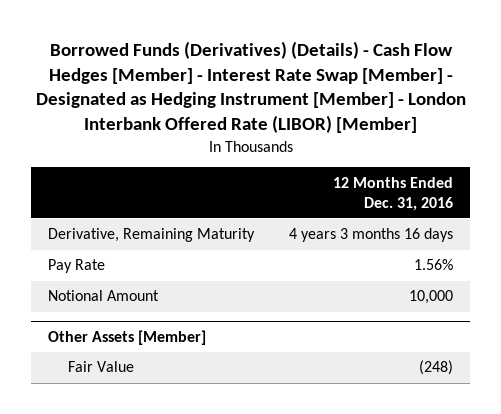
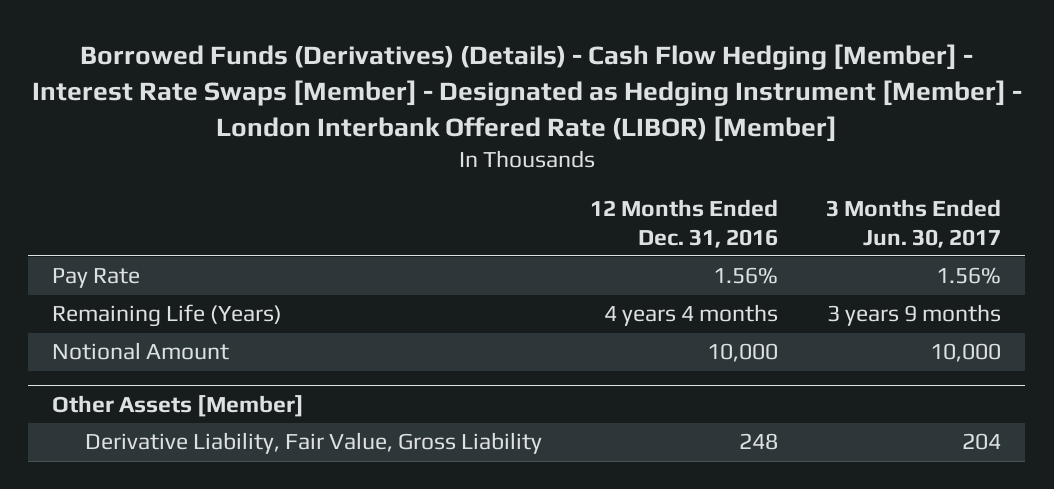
[35,40,466,134] Borrowed Funds (Derivatives) (Details) - Cash Flow Hedges [Member] - Interest Rate Swap [Member] - Designated as Hedging Instrument [Member] - London Interbank Offered Rate (LIBOR) [Member] -> [31,44,1022,142] Borrowed Funds (Derivatives) (Details) - Cash Flow Hedging [Member] - Interest Rate Swaps [Member] - Designated as Hedging Instrument [Member] - London Interbank Offered Rate (LIBOR) [Member]
none -> [826,199,1002,248] 3 Months Ended Jun. 30, 2017
[48,228,256,243] Derivative, Remaining Maturity -> none
none -> [52,304,283,328] Remaining Life (Years)
[67,361,134,373] Fair Value -> [84,432,542,455] Derivative Liability, Fair Value, Gross Liability
[418,360,453,376] (248) -> [738,433,778,451] 248

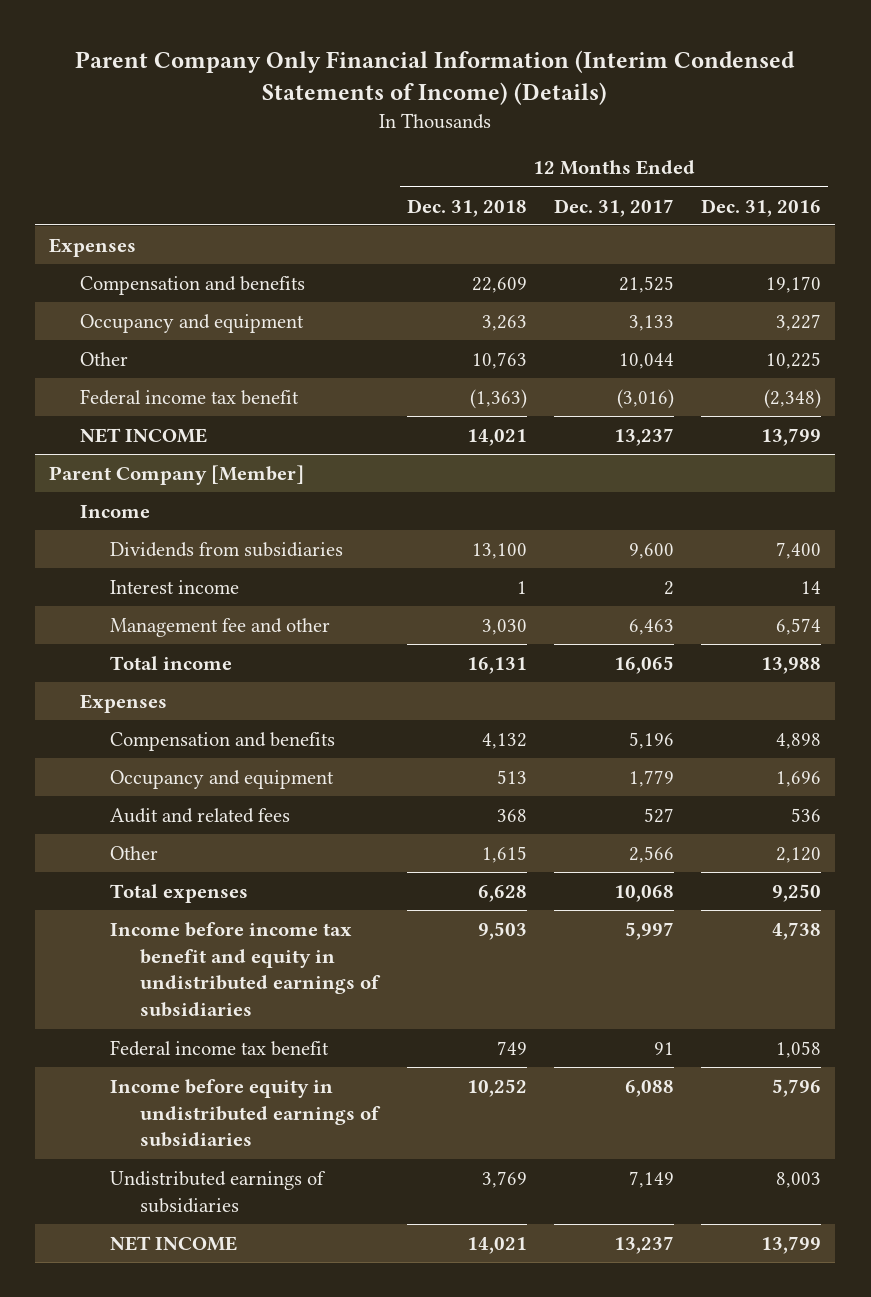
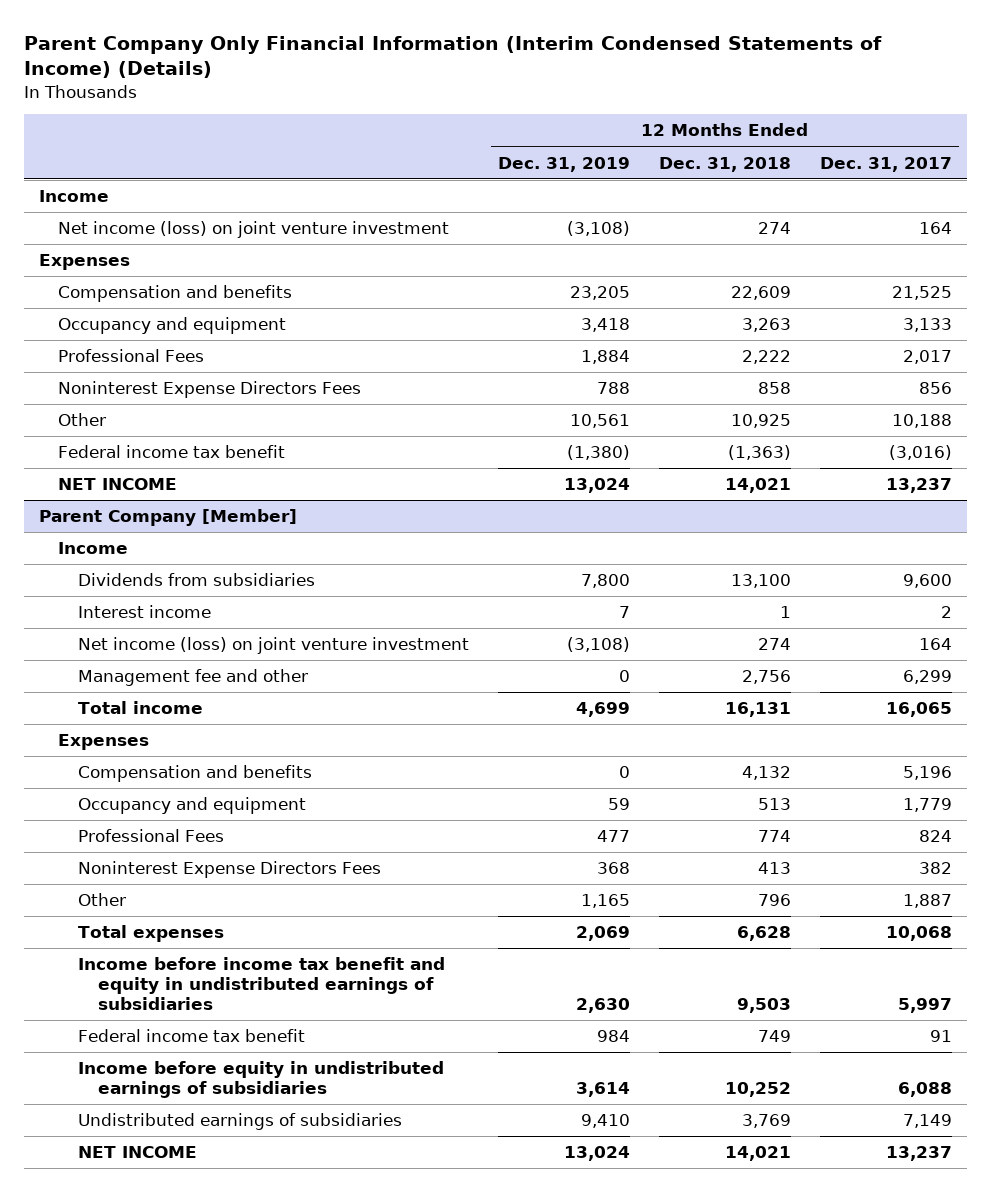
[701,198,822,217] Dec. 31, 2016 -> none
none -> [498,156,631,172] Dec. 31, 2019
none -> [38,190,109,203] Income
none -> [58,221,450,239] Net income (loss) on joint venture investment
none -> [58,349,205,363] Professional Fees
none -> [58,381,362,399] Noninterest Expense Directors Fees
[471,351,527,369] 10,763 -> [731,414,792,429] 10,925
[618,352,674,369] 10,044 -> [892,414,953,429] 10,188
none -> [78,637,470,655] Net income (loss) on joint venture investment
[481,618,527,635] 3,030 -> [742,670,792,685] 2,756
[628,618,674,635] 6,463 -> [903,670,953,685] 6,299
[109,807,290,823] Audit and related fees -> none
none -> [78,829,225,843] Professional Fees
none -> [78,861,382,879] Noninterest Expense Directors Fees
[481,845,527,863] 1,615 -> [758,894,792,907] 796
[628,845,674,863] 2,566 -> [903,894,953,909] 1,887

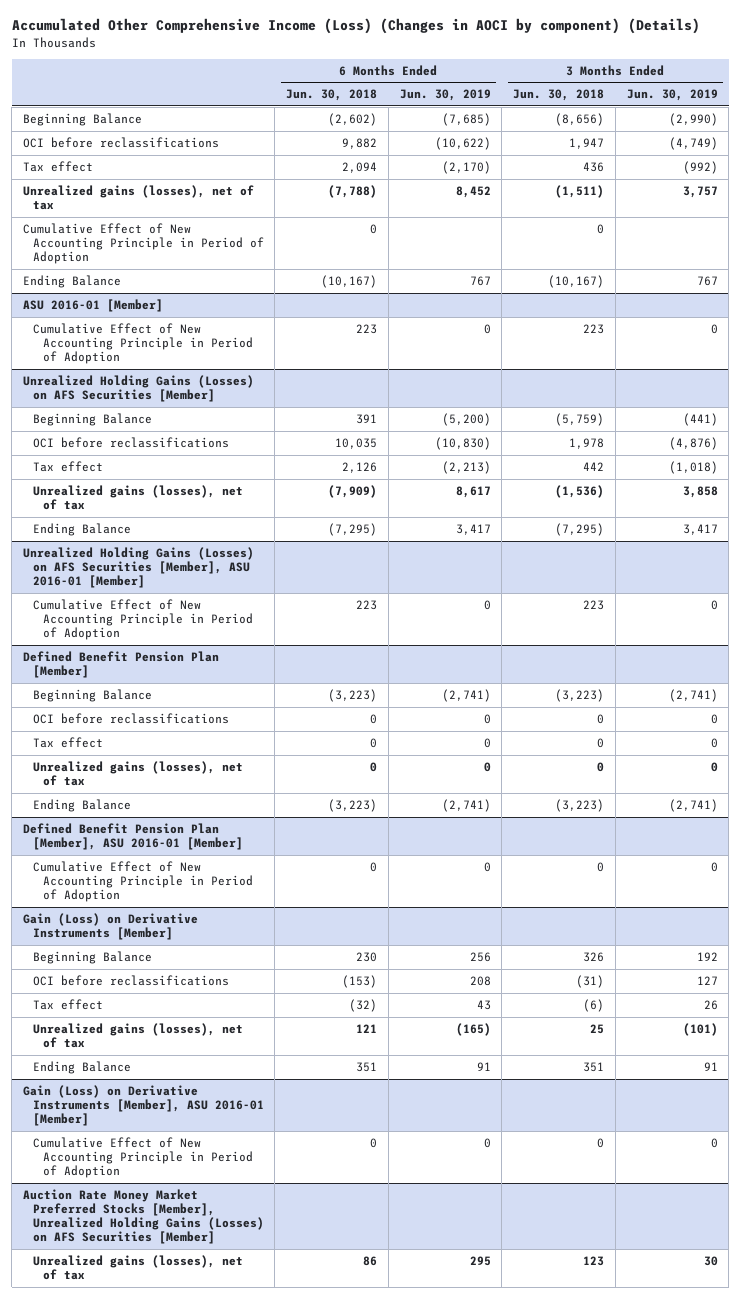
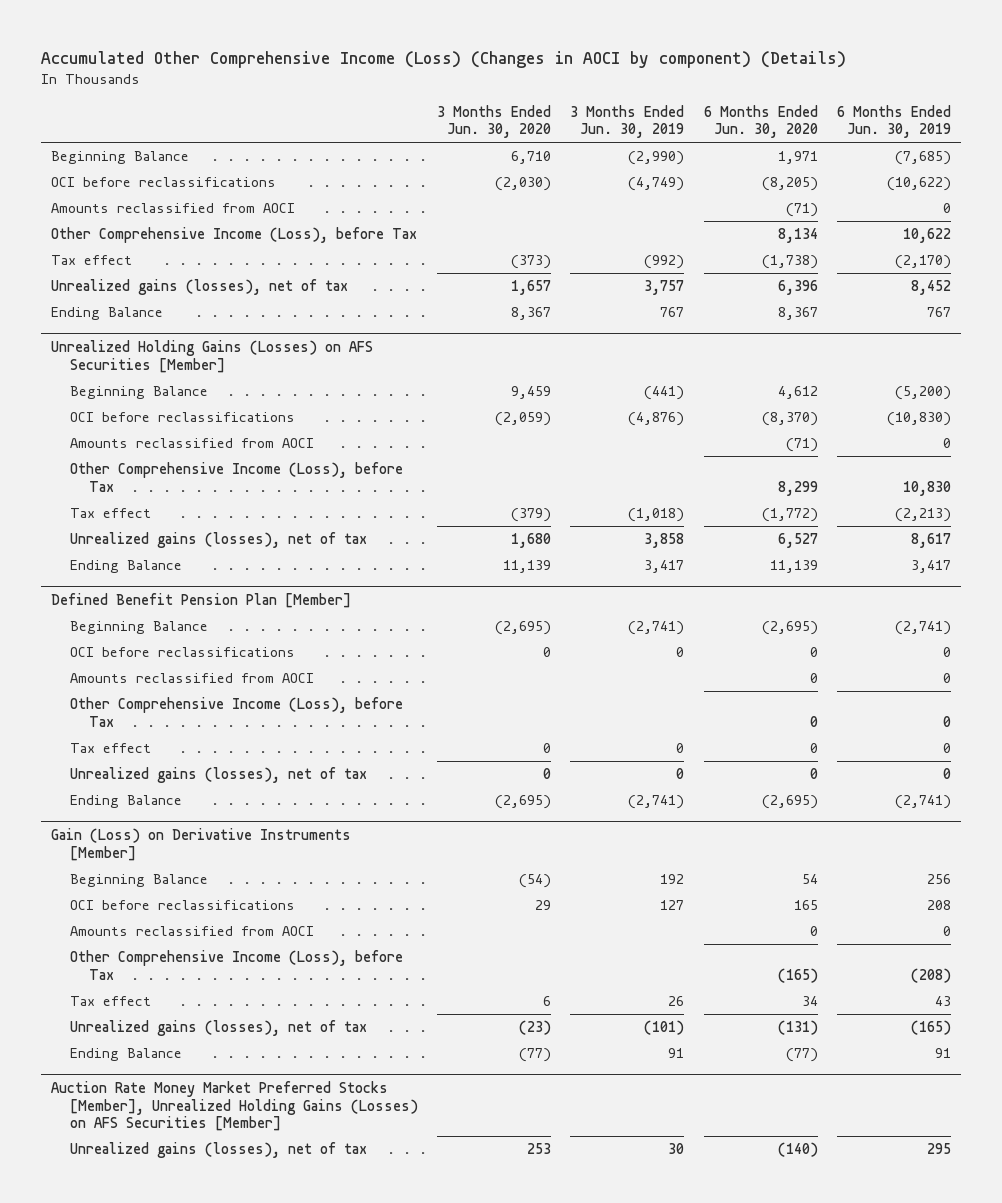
[286,89,378,102] Jun. 30, 2018 -> none
[513,89,605,102] Jun. 30, 2018 -> none
none -> [437,104,552,139] 3 Months Ended Jun. 30, 2020
none -> [703,104,818,139] 6 Months Ended Jun. 30, 2020
none -> [50,203,295,214] Amounts reclassified from AOCI
none -> [50,227,417,244] Other Comprehensive Income (Loss), before Tax
[22,223,264,265] Cumulative Effect of New Accounting Principle in Period of Adoption -> none
[22,299,163,313] ASU 2016-01 [Member] -> none
[32,323,253,365] Cumulative Effect of New Accounting Principle in Period of Adoption -> none
none -> [69,438,314,449] Amounts reclassified from AOCI
none -> [69,462,403,492] Other Comprehensive Income (Loss), before Tax
[22,547,254,589] Unrealized Holding Gains (Losses) on AFS Securities [Member], ASU 2016-01 [Member] -> none
[32,599,253,641] Cumulative Effect of New Accounting Principle in Period of Adoption -> none
none -> [69,673,314,684] Amounts reclassified from AOCI
none -> [69,697,403,727] Other Comprehensive Income (Loss), before Tax
[22,823,243,851] Defined Benefit Pension Plan [Member], ASU 2016-01 [Member] -> none
[32,861,253,903] Cumulative Effect of New Accounting Principle in Period of Adoption -> none
none -> [69,926,314,937] Amounts reclassified from AOCI
none -> [69,950,403,980] Other Comprehensive Income (Loss), before Tax
[22,1085,264,1127] Gain (Loss) on Derivative Instruments [Member], ASU 2016-01 [Member] -> none
[32,1137,253,1179] Cumulative Effect of New Accounting Principle in Period of Adoption -> none

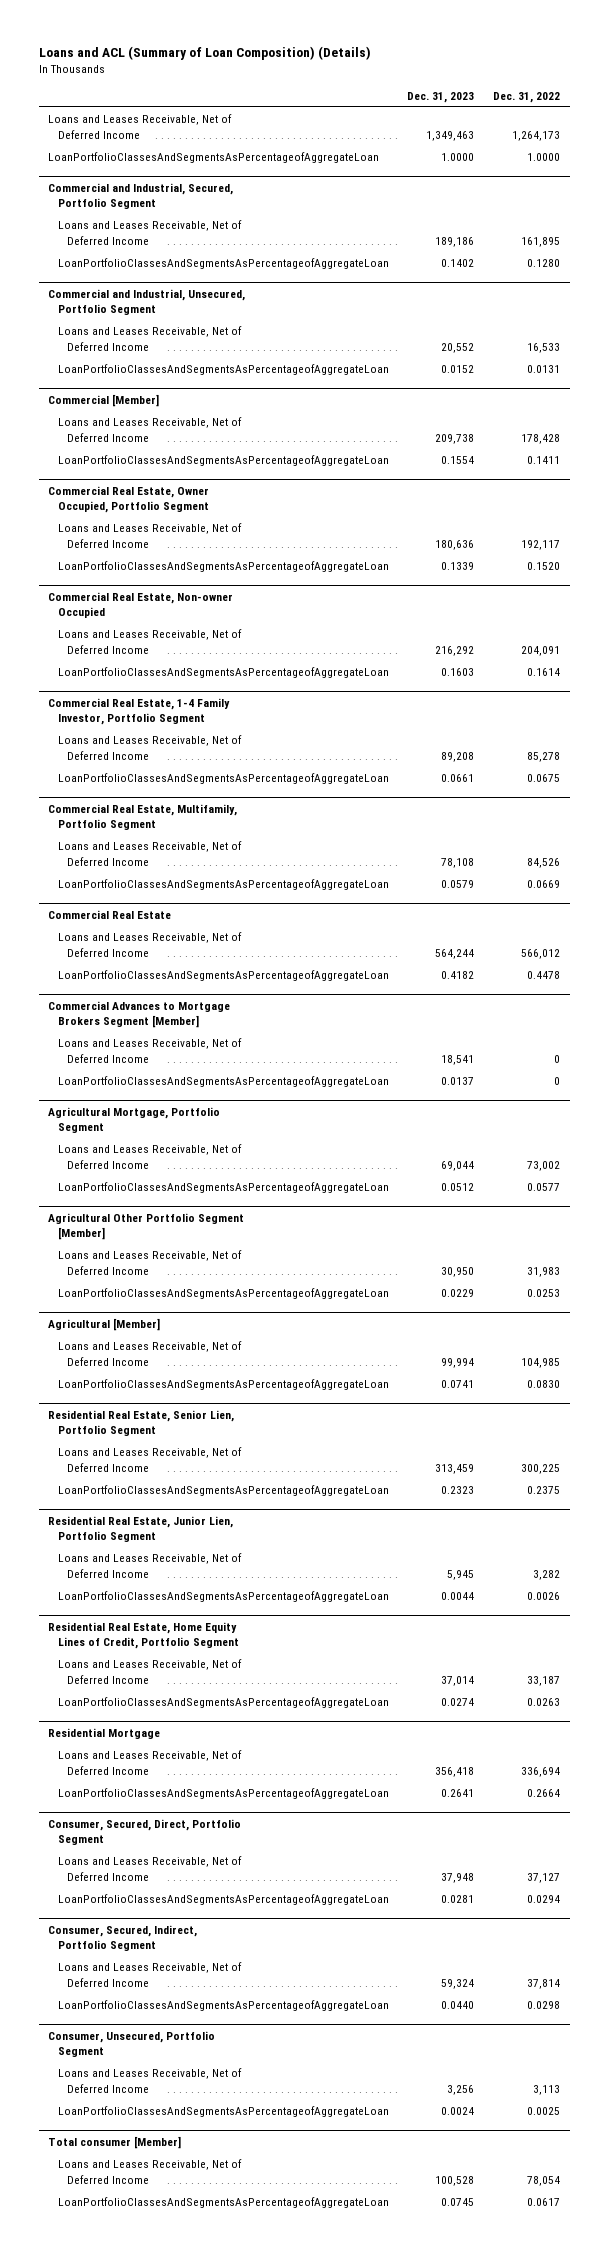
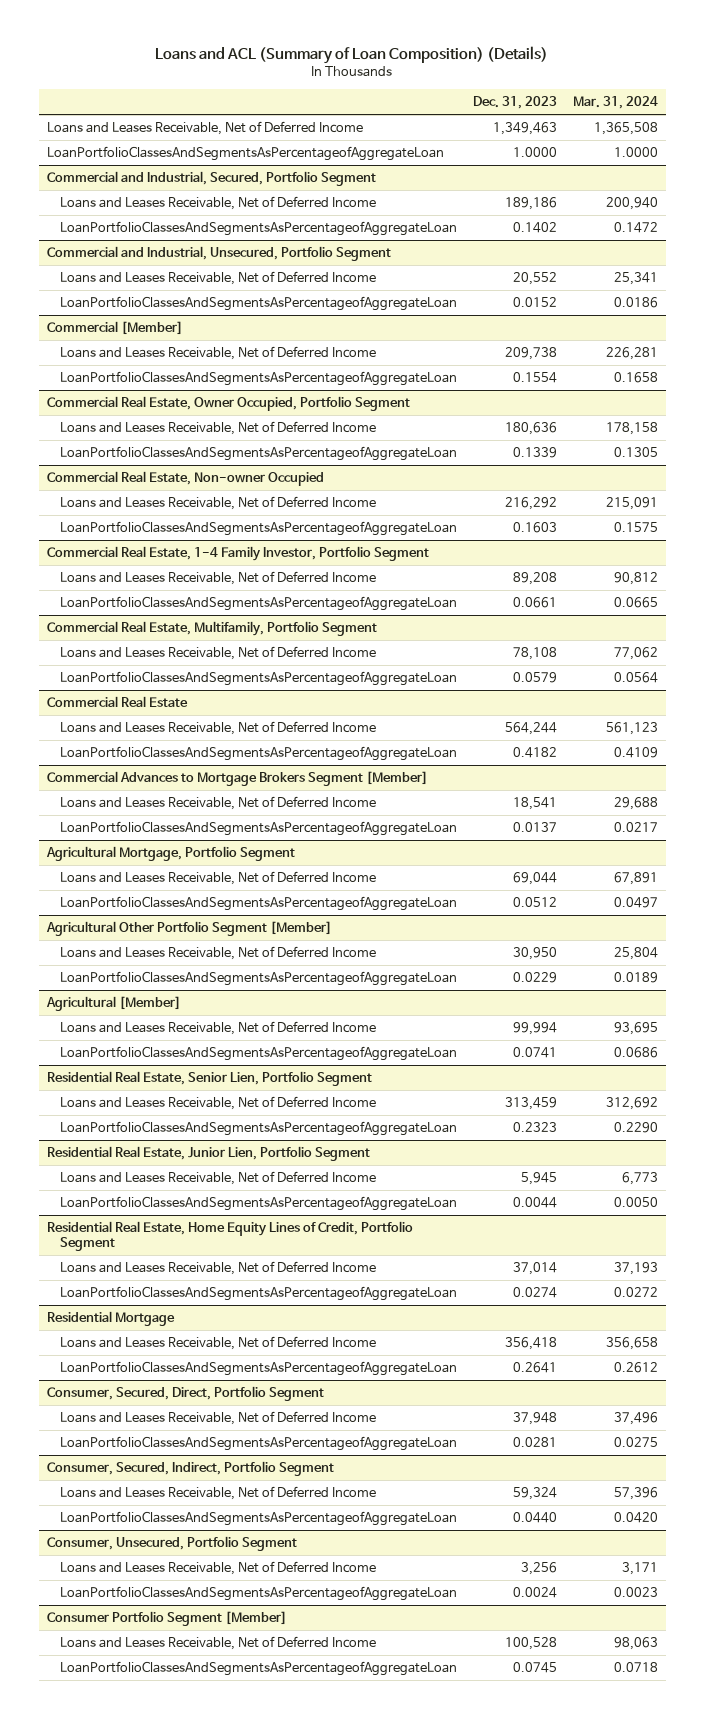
[493,91,561,103] Dec. 31, 2022 -> none
none -> [572,96,658,110] Mar. 31, 2024
[48,2136,182,2150] Total consumer [Member] -> [46,1610,287,1626] Consumer Portfolio Segment [Member]

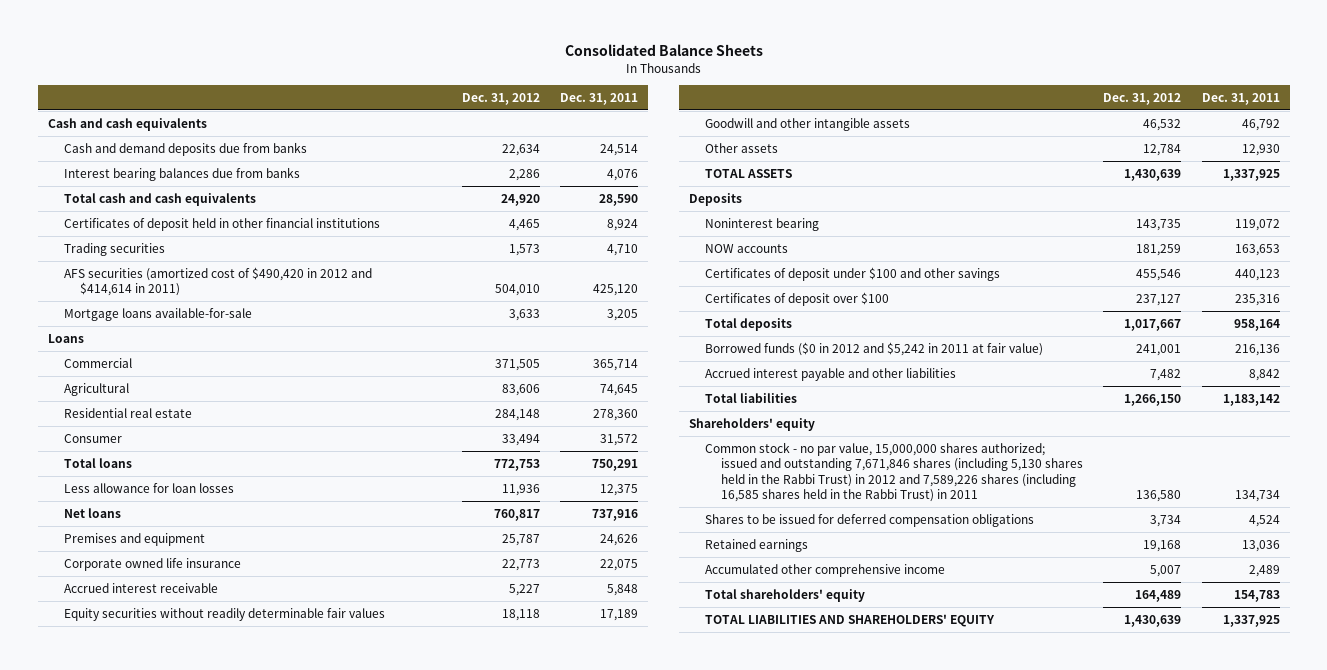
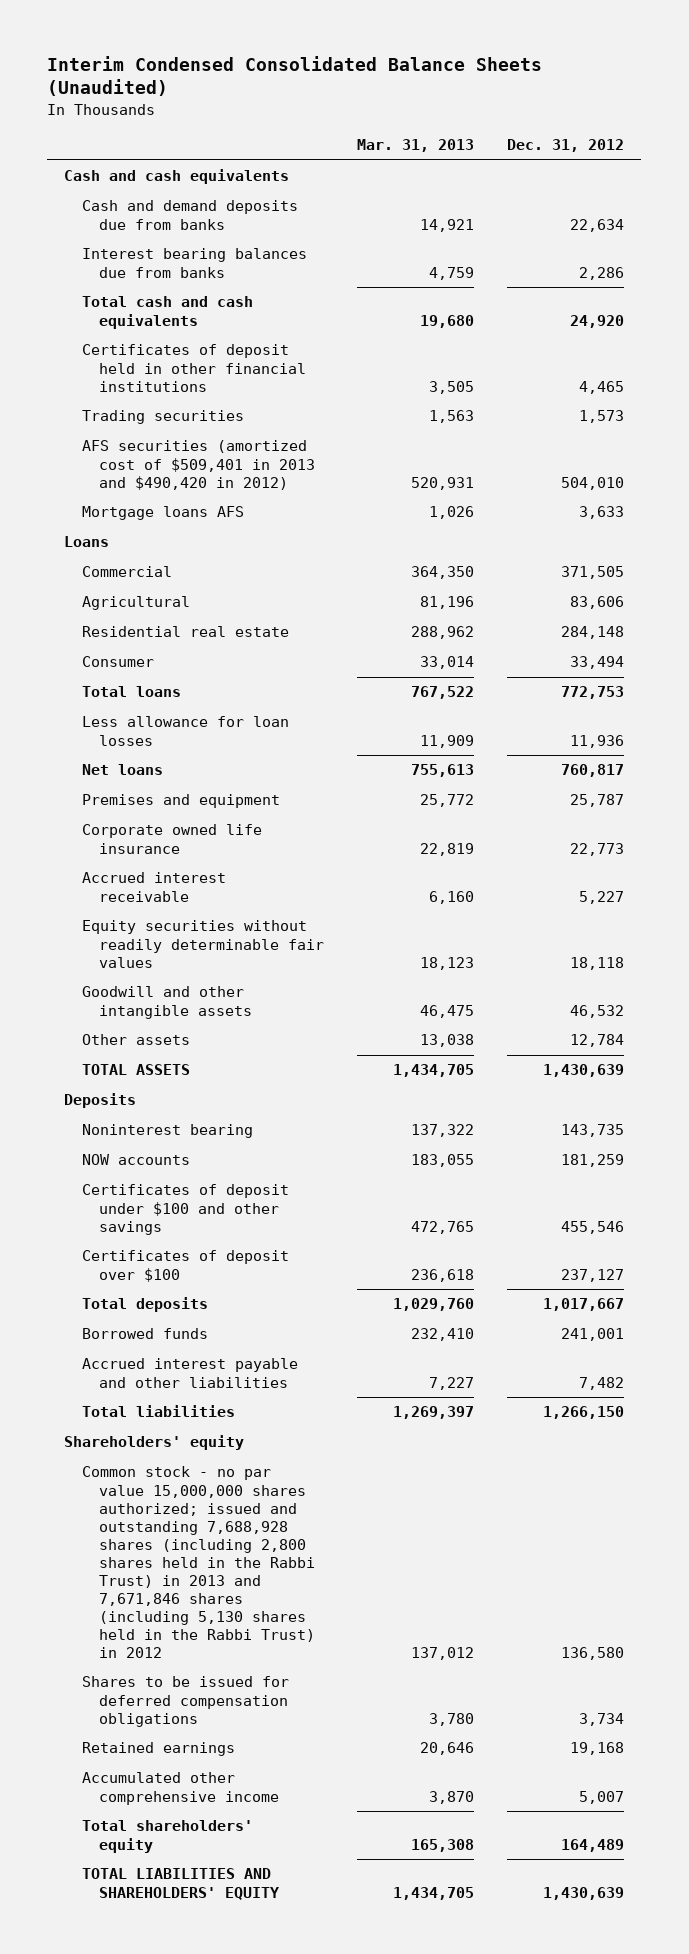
[564,44,763,57] Consolidated Balance Sheets -> [47,55,543,97] Interim Condensed Consolidated Balance Sheets (Unaudited)
[560,92,639,105] Dec. 31, 2011 -> none
none -> [357,139,475,153] Mar. 31, 2013
[63,266,372,297] AFS securities (amortized cost of $490,420 in 2012 and $414,614 in 2011) -> [81,440,316,490] AFS securities (amortized cost of $509,401 in 2013 and $490,420 in 2012)
[63,307,252,321] Mortgage loans available-for-sale -> [81,506,244,521] Mortgage loans AFS
[705,341,1044,356] Borrowed funds ($0 in 2012 and $5,242 in 2011 at fair value) -> [81,1328,208,1340] Borrowed funds
[705,441,1084,503] Common stock - no par value, 15,000,000 shares authorized; issued and outstanding 7,671,846 shares (including 5,130 shares held in the Rabbi Trust) in 2012 and 7,589,226 shares (including 16,585 shares held in the Rabbi Trust) in 2011 -> [81,1466,316,1658] Common stock - no par value 15,000,000 shares authorized; issued and outstanding 7,688,928 shares (including 2,800 shares held in the Rabbi Trust) in 2013 and 7,671,846 shares (including 5,130 shares held in the Rabbi Trust) in 2012

